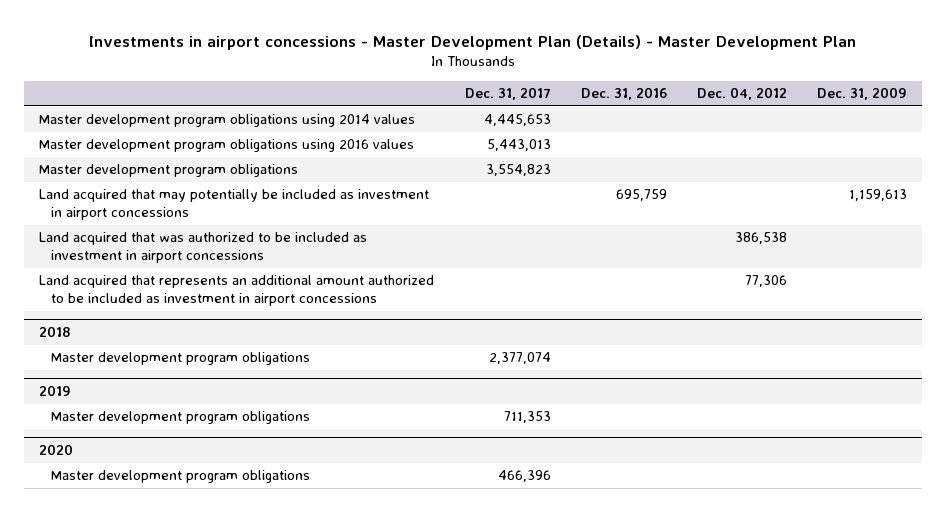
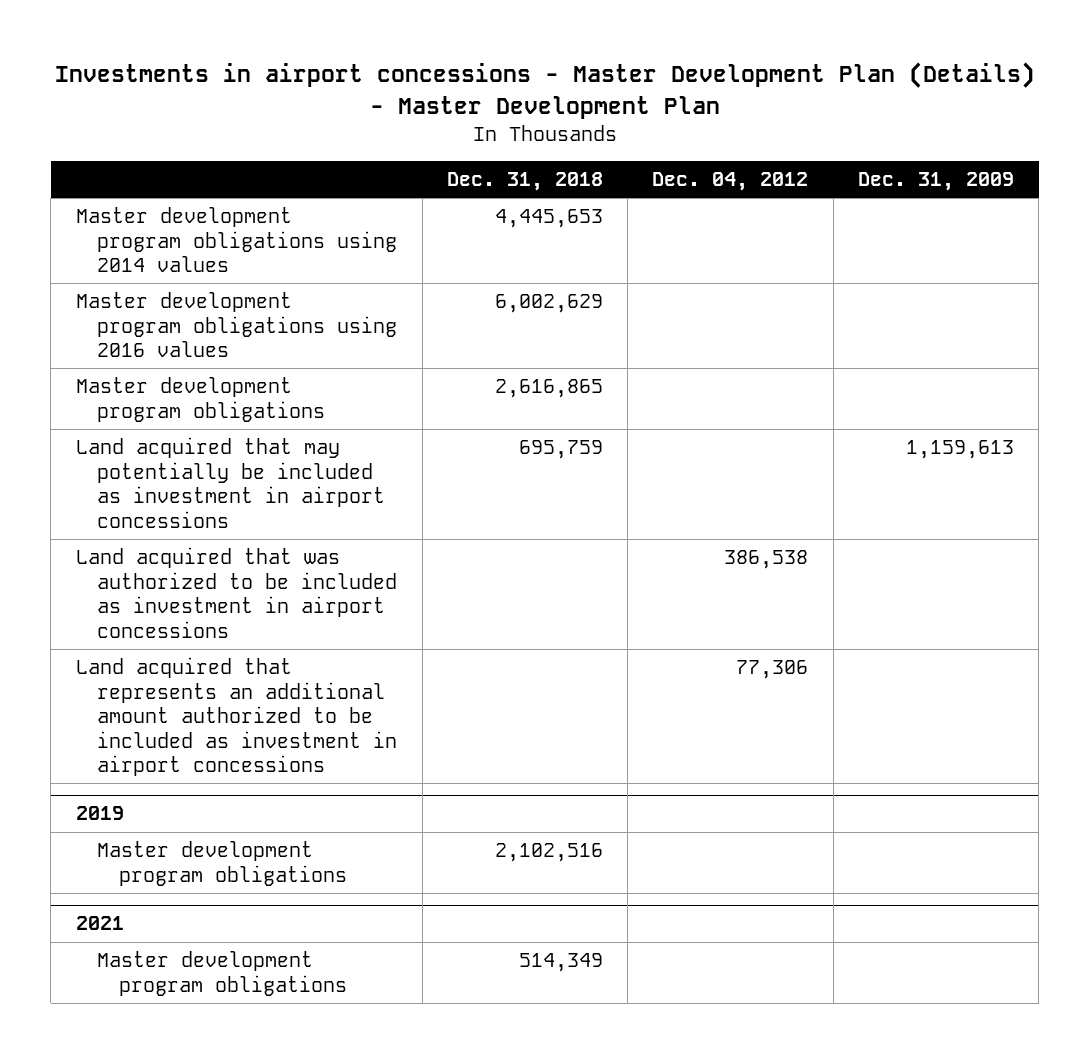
[464,87,551,101] Dec. 31, 2017 -> none
[580,87,667,101] Dec. 31, 2016 -> none
none -> [446,172,603,192] Dec. 31, 2018
[39,326,72,338] 2018 -> none
[50,352,310,366] Master development program obligations -> none
[39,444,74,456] 2020 -> [75,916,124,931] 2021

